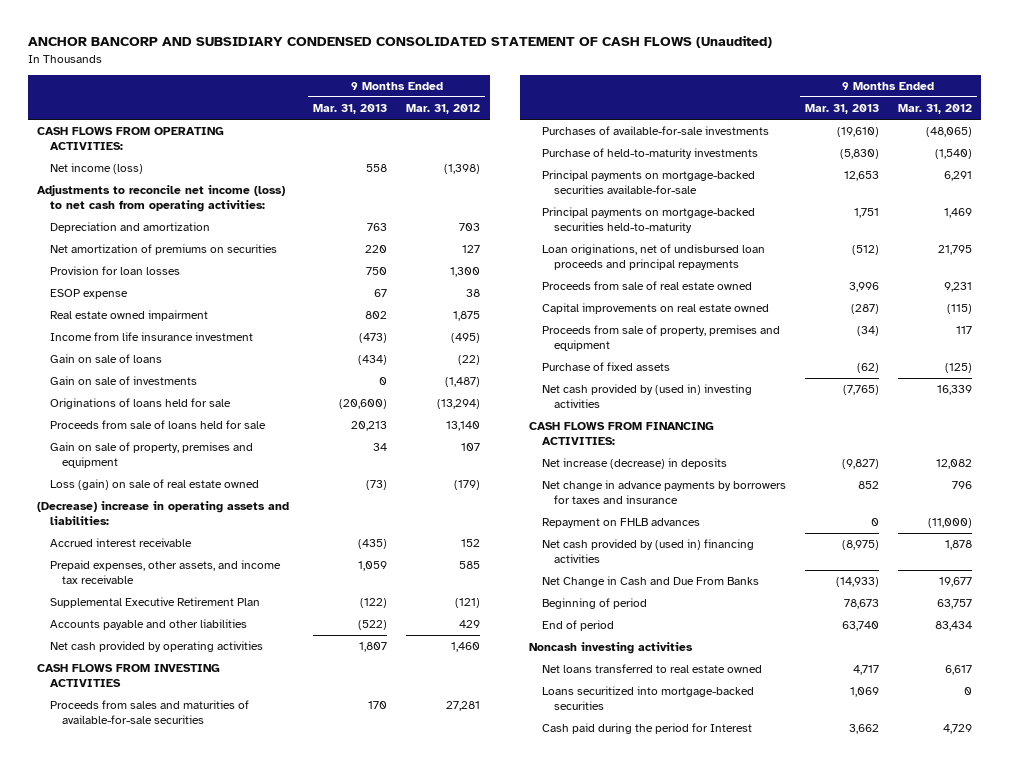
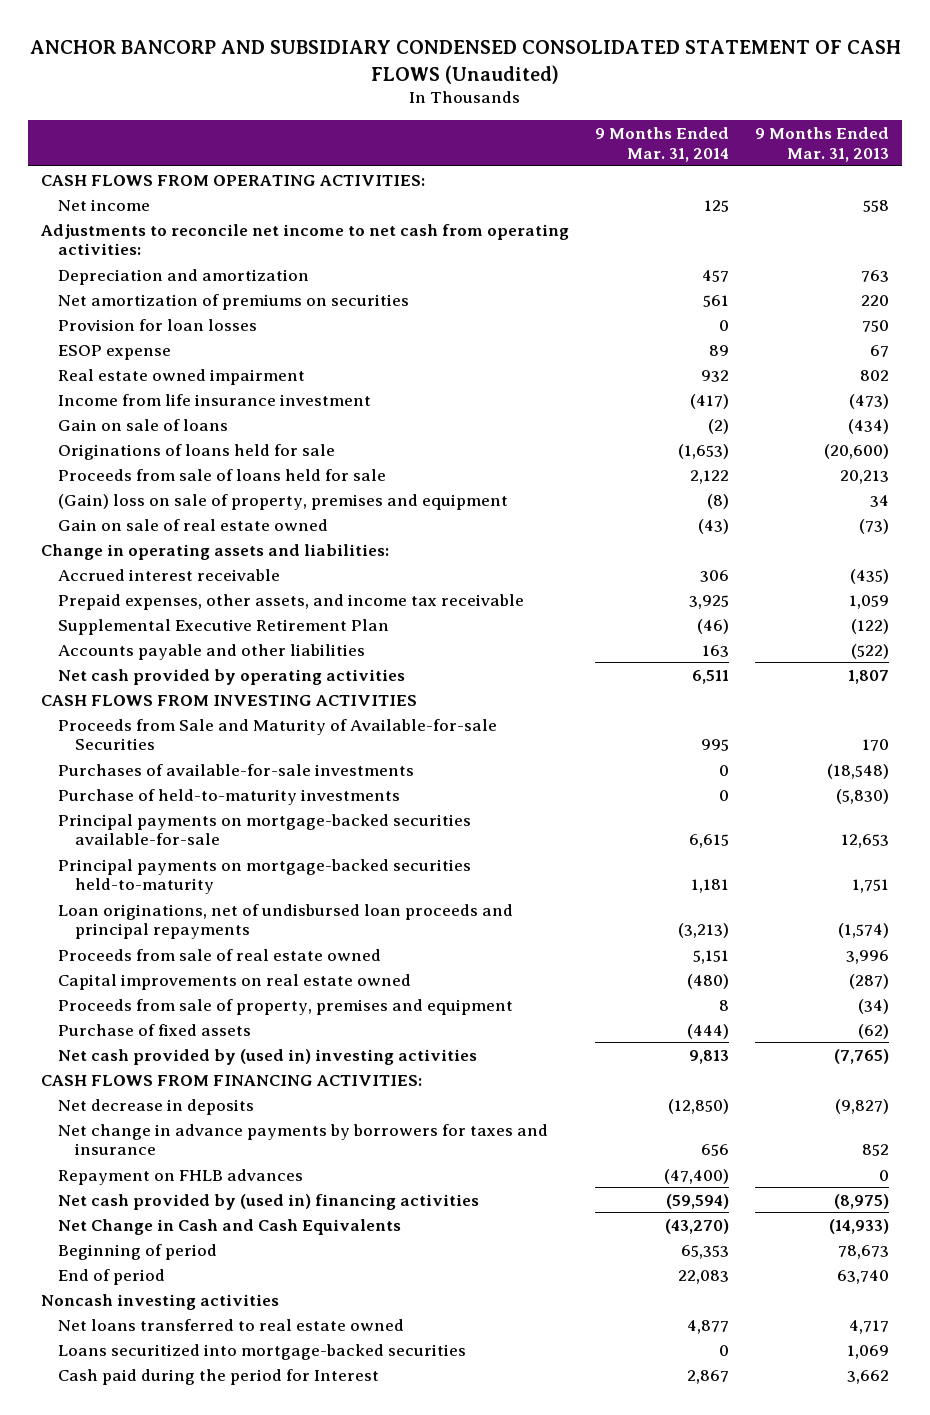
[406,104,481,115] Mar. 31, 2012 -> none
none -> [594,127,729,162] 9 Months Ended Mar. 31, 2014
[49,163,143,175] Net income (loss) -> [58,198,151,211] Net income
[37,185,286,213] Adjustments to reconcile net income (loss) to net cash from operating activities: -> [39,223,569,256] Adjustments to reconcile net income to net cash from operating activities:
[49,376,197,386] Gain on sale of investments -> none
[49,442,253,469] Gain on sale of property, premises and equipment -> [58,493,509,510] (Gain) loss on sale of property, premises and equipment
[49,479,259,491] Loss (gain) on sale of real estate owned -> [58,518,329,531] Gain on sale of real estate owned
[37,501,290,526] (Decrease) increase in operating assets and liabilities: -> [40,543,389,560] Change in operating assets and liabilities:
[49,700,249,725] Proceeds from sales and maturities of available-for-sale securities -> [58,718,498,751] Proceeds from Sale and Maturity of Available-for-sale Securities
[836,127,879,138] (19,610) -> [826,763,889,779] (18,548)
[851,245,879,256] (512) -> [837,923,889,939] (1,574)
[541,458,727,470] Net increase (decrease) in deposits -> [58,1098,255,1115] Net decrease in deposits
[541,576,759,588] Net Change in Cash and Due From Banks -> [58,1218,402,1235] Net Change in Cash and Cash Equivalents

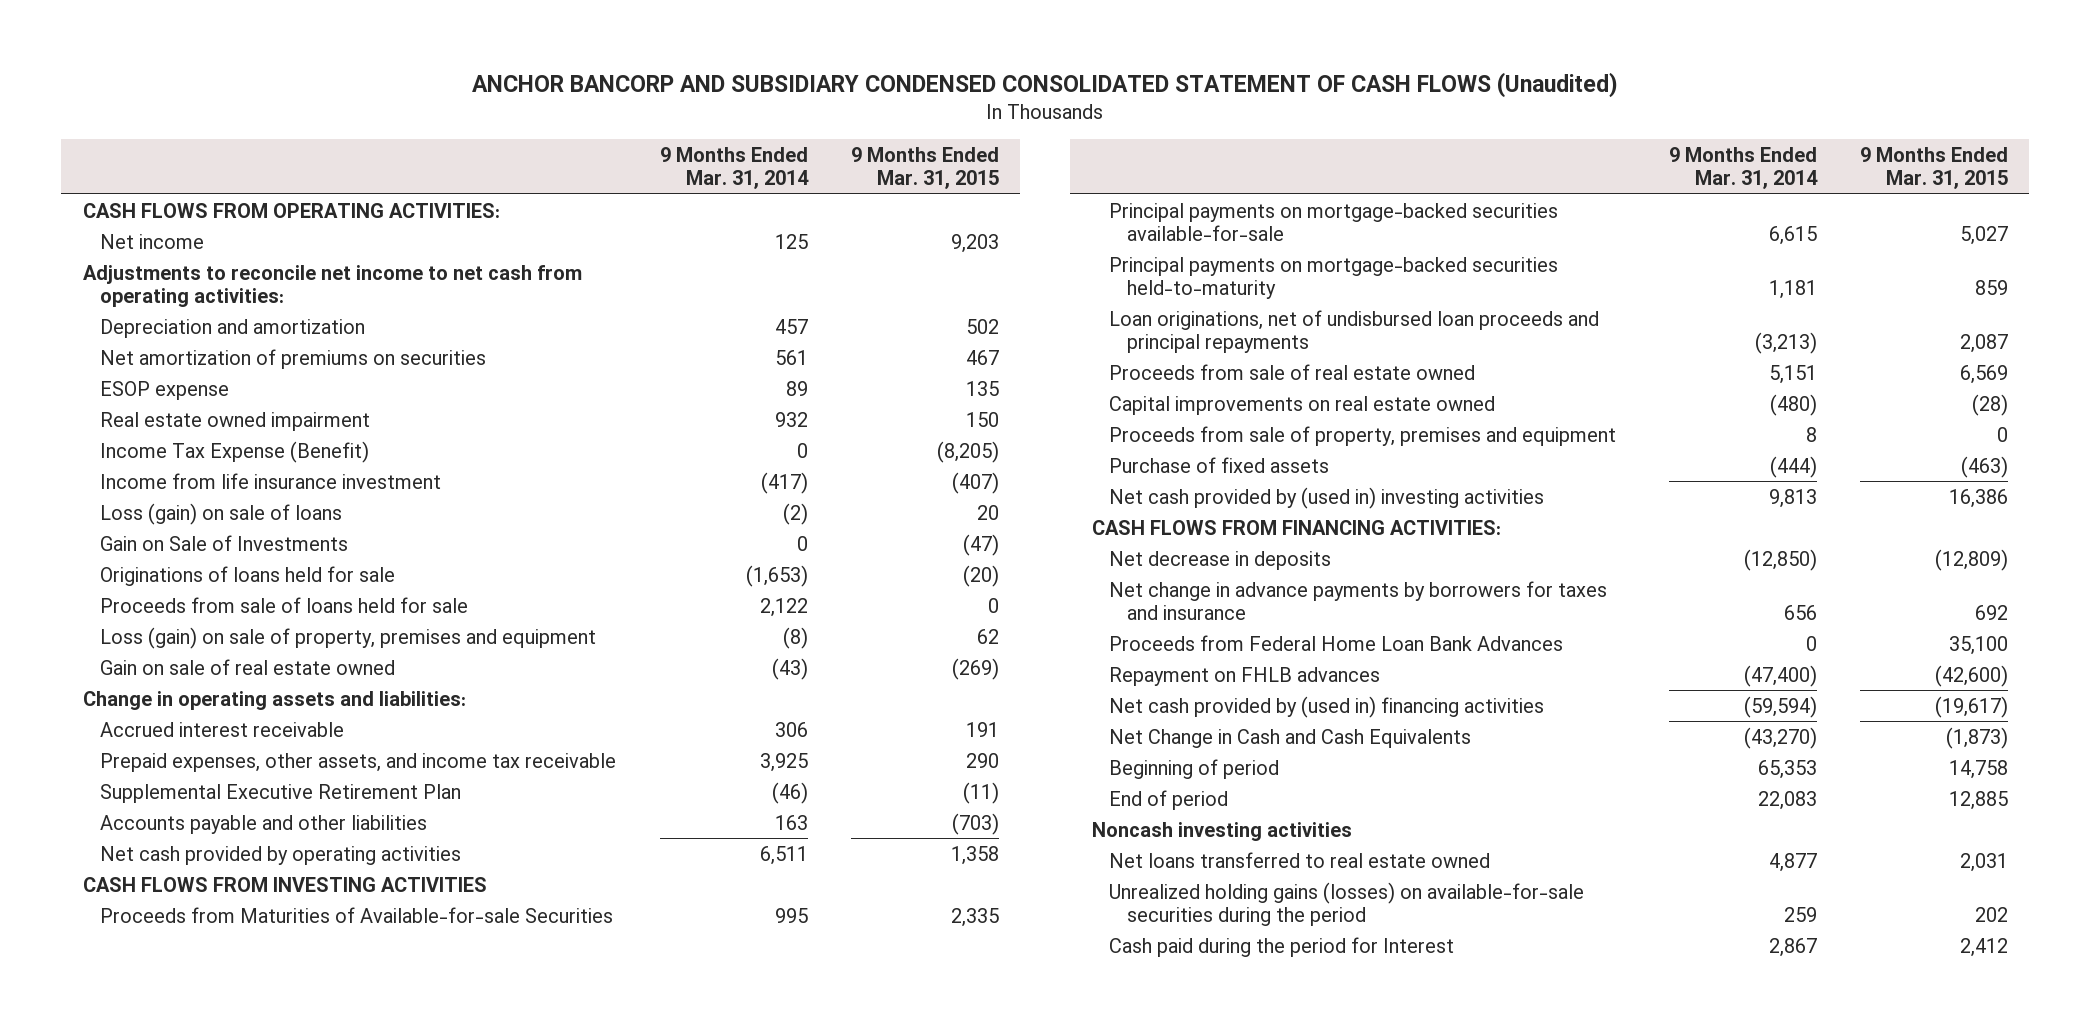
[754,127,889,162] 9 Months Ended Mar. 31, 2013 -> none
none -> [850,146,999,190] 9 Months Ended Mar. 31, 2015
[58,318,258,331] Provision for loan losses -> none
none -> [100,440,370,463] Income Tax Expense (Benefit)
[58,418,229,431] Gain on sale of loans -> [100,502,343,525] Loss (gain) on sale of loans
none -> [100,534,349,551] Gain on Sale of Investments
[58,493,509,510] (Gain) loss on sale of property, premises and equipment -> [100,626,597,649] Loss (gain) on sale of property, premises and equipment
[58,763,415,776] Purchases of available-for-sale investments -> none
[58,788,401,805] Purchase of held-to-maturity investments -> none
[58,718,498,751] Proceeds from Sale and Maturity of Available-for-sale Securities -> [100,906,614,923] Proceeds from Maturities of Available-for-sale Securities
none -> [1109,634,1564,651] Proceeds from Federal Home Loan Bank Advances
[58,1343,467,1360] Loans securitized into mortgage-backed securities -> none
none -> [1109,881,1585,926] Unrealized holding gains (losses) on available-for-sale securities during the period

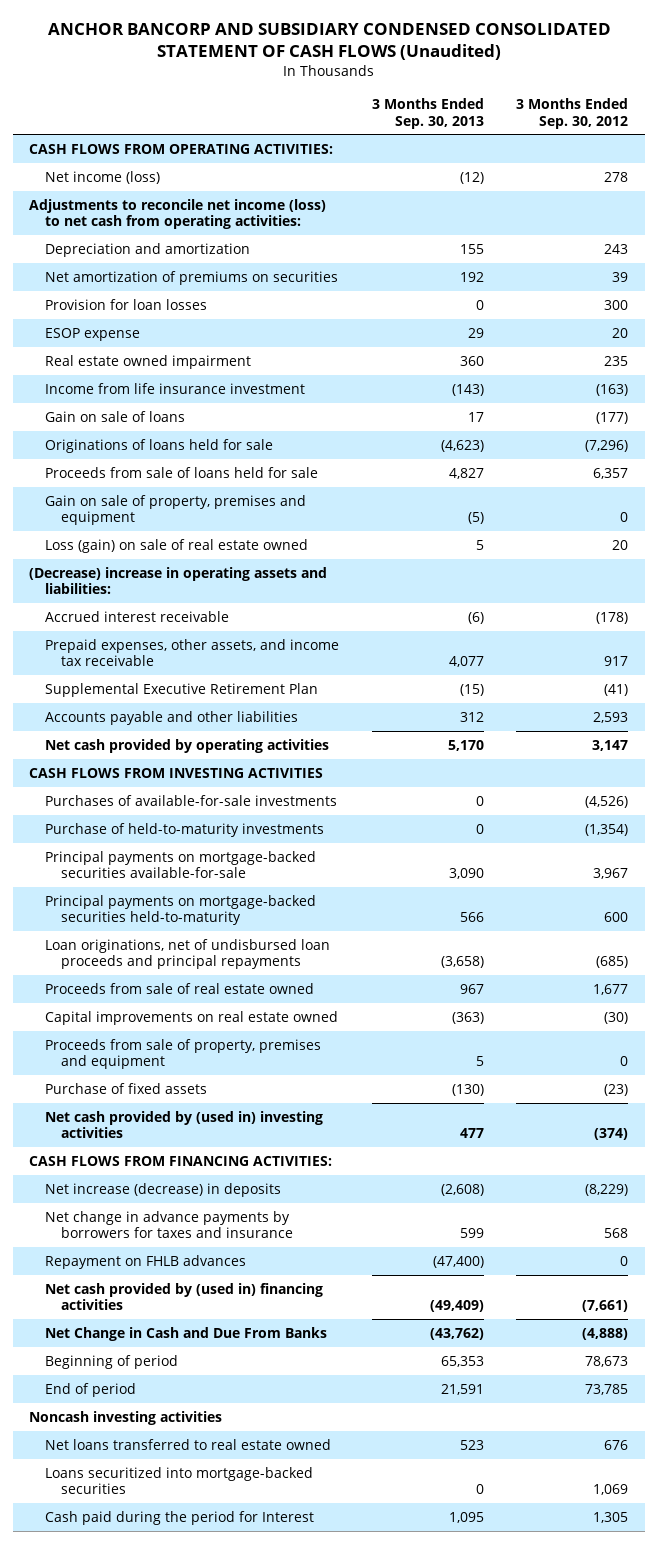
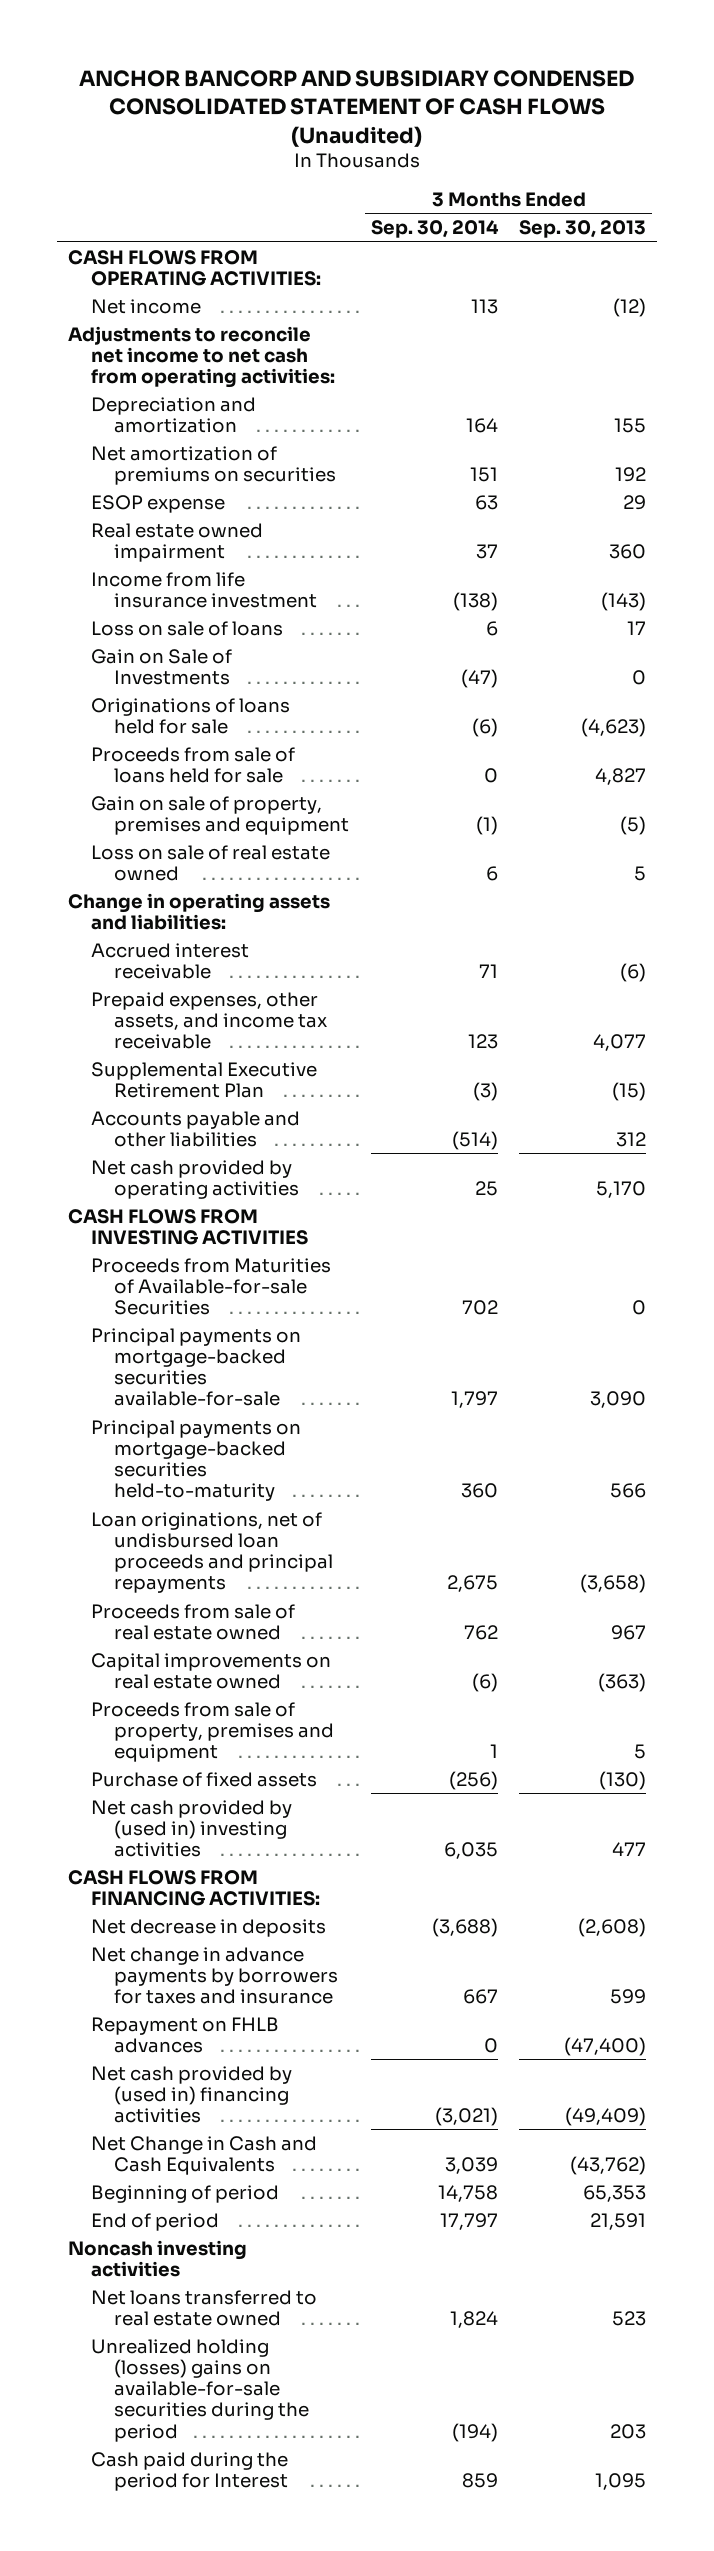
[516,98,629,129] 3 Months Ended Sep. 30, 2012 -> none
none -> [370,220,499,239] Sep. 30, 2014
[45,170,161,184] Net income (loss) -> [91,298,202,314] Net income
[28,198,326,230] Adjustments to reconcile net income (loss) to net cash from operating activities: -> [67,325,336,389] Adjustments to reconcile net income to net cash from operating activities:
[45,298,208,310] Provision for loan losses -> none
[45,410,186,422] Gain on sale of loans -> [91,620,284,636] Loss on sale of loans
none -> [91,648,233,685] Gain on Sale of Investments
[45,538,309,553] Loss (gain) on sale of real estate owned -> [91,844,331,881] Loss on sale of real estate owned
[28,566,327,595] (Decrease) increase in operating assets and liabilities: -> [67,892,330,930] Change in operating assets and liabilities:
[45,794,338,806] Purchases of available-for-sale investments -> none
[45,822,325,837] Purchase of held-to-maturity investments -> none
none -> [91,1257,332,1316] Proceeds from Maturities of Available-for-sale Securities
[45,1182,282,1197] Net increase (decrease) in deposits -> [91,1918,327,1937] Net decrease in deposits
[45,1326,328,1341] Net Change in Cash and Due From Banks -> [91,2135,318,2175] Net Change in Cash and Cash Equivalents
[45,1466,314,1495] Loans securitized into mortgage-backed securities -> none
none -> [91,2338,310,2442] Unrealized holding (losses) gains on available-for-sale securities during the period

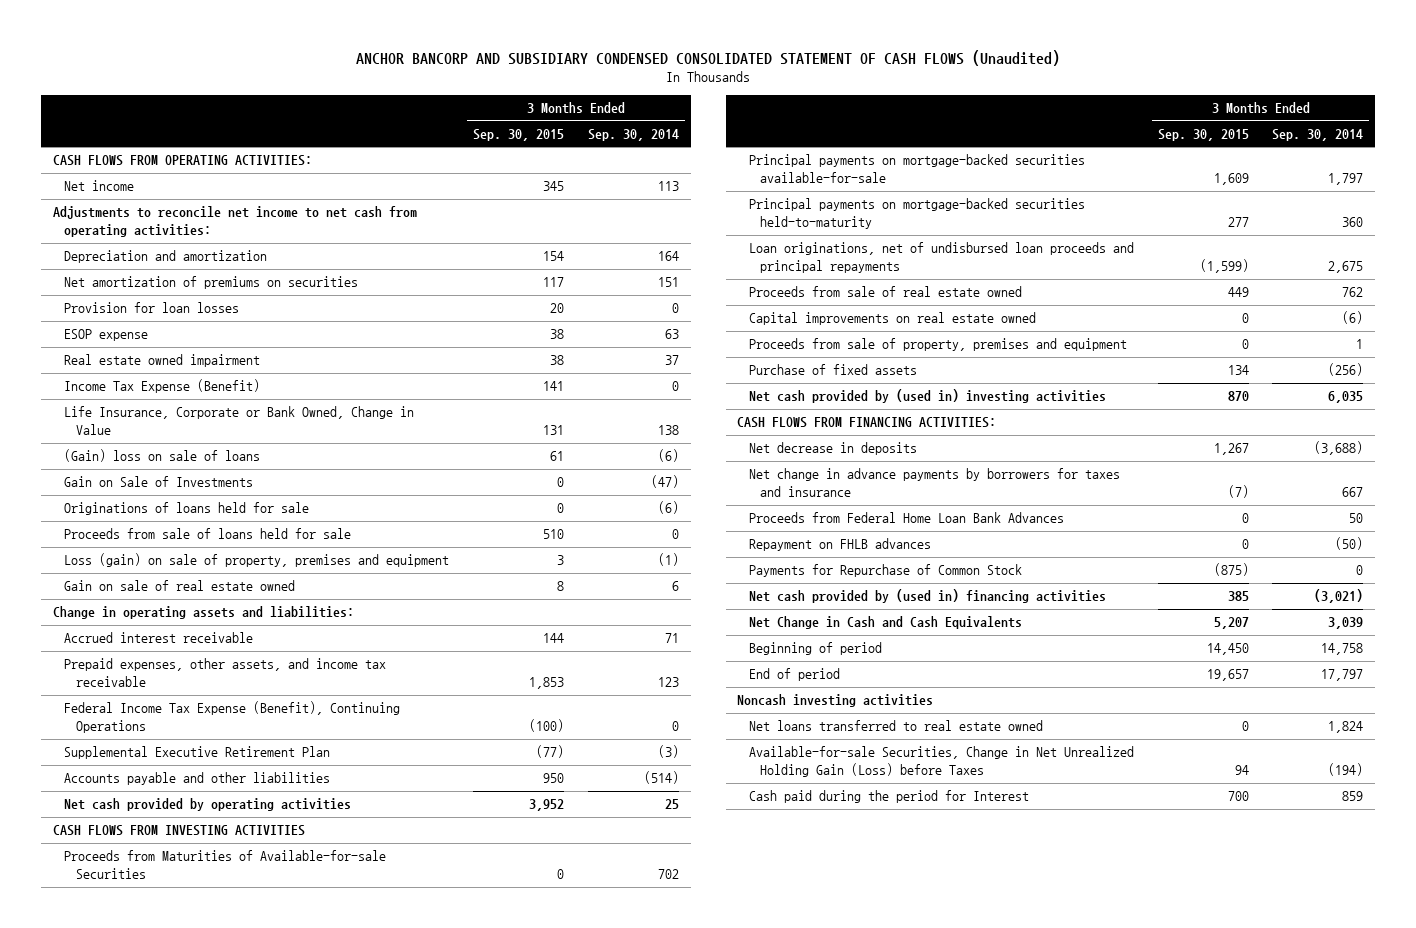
[519,220,647,239] Sep. 30, 2013 -> none
none -> [473,129,565,142] Sep. 30, 2015
none -> [64,302,240,314] Provision for loan losses
[91,571,318,608] Income from life insurance investment -> none
none -> [64,379,261,394] Income Tax Expense (Benefit)
none -> [64,406,415,436] Life Insurance, Corporate or Bank Owned, Change in Value
[91,620,284,636] Loss on sale of loans -> [64,449,261,463] (Gain) loss on sale of loans
[485,620,498,636] 6 -> [657,449,679,463] (6)
[91,795,350,835] Gain on sale of property, premises and equipment -> [64,553,450,568] Loss (gain) on sale of property, premises and equipment
[91,844,331,881] Loss on sale of real estate owned -> [64,580,296,592] Gain on sale of real estate owned
none -> [64,701,401,734] Federal Income Tax Expense (Benefit), Continuing Operations
none -> [748,512,1064,524] Proceeds from Federal Home Loan Bank Advances
[483,2037,498,2053] 0 -> [1335,537,1364,551] (50)
none -> [748,564,1022,578] Payments for Repurchase of Common Stock
[91,2338,310,2442] Unrealized holding (losses) gains on available-for-sale securities during the period -> [748,746,1134,778] Available-for-sale Securities, Change in Net Unrealized Holding Gain (Loss) before Taxes

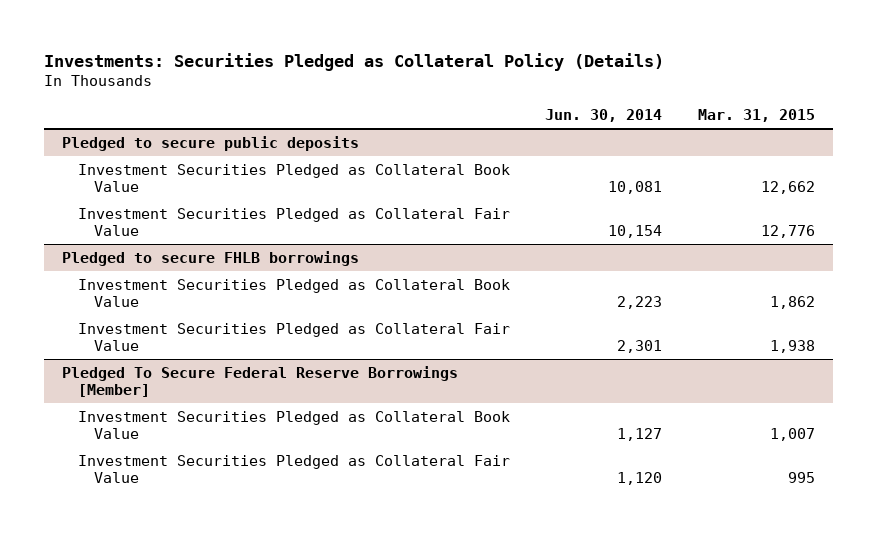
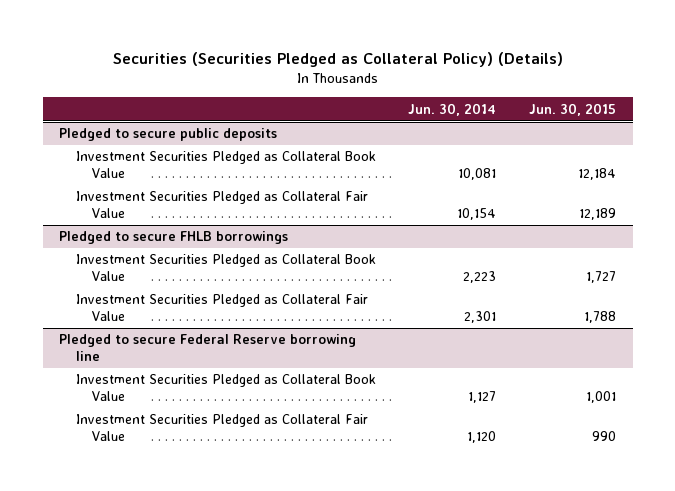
[44,52,665,71] Investments: Securities Pledged as Collateral Policy (Details) -> [112,52,563,68] Securities (Securities Pledged as Collateral Policy) (Details)
[698,108,816,122] Mar. 31, 2015 -> none
none -> [529,102,617,116] Jun. 30, 2015
[62,366,459,397] Pledged To Secure Federal Reserve Borrowings [Member] -> [58,334,356,361] Pledged to secure Federal Reserve borrowing line

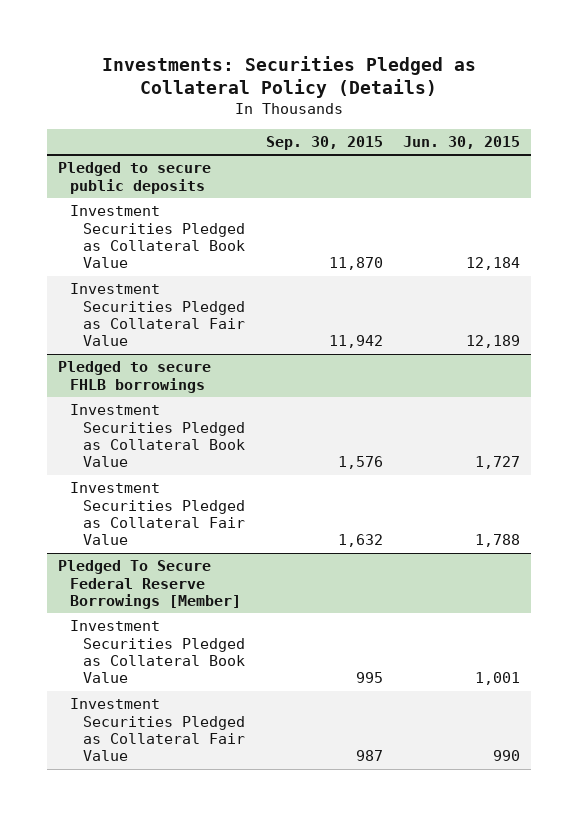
[112,52,563,68] Securities (Securities Pledged as Collateral Policy) (Details) -> [101,55,476,98] Investments: Securities Pledged as Collateral Policy (Details)
[408,102,497,116] Jun. 30, 2014 -> none
none -> [265,136,383,151] Sep. 30, 2015
[58,334,356,361] Pledged to secure Federal Reserve borrowing line -> [57,560,242,609] Pledged To Secure Federal Reserve Borrowings [Member]

